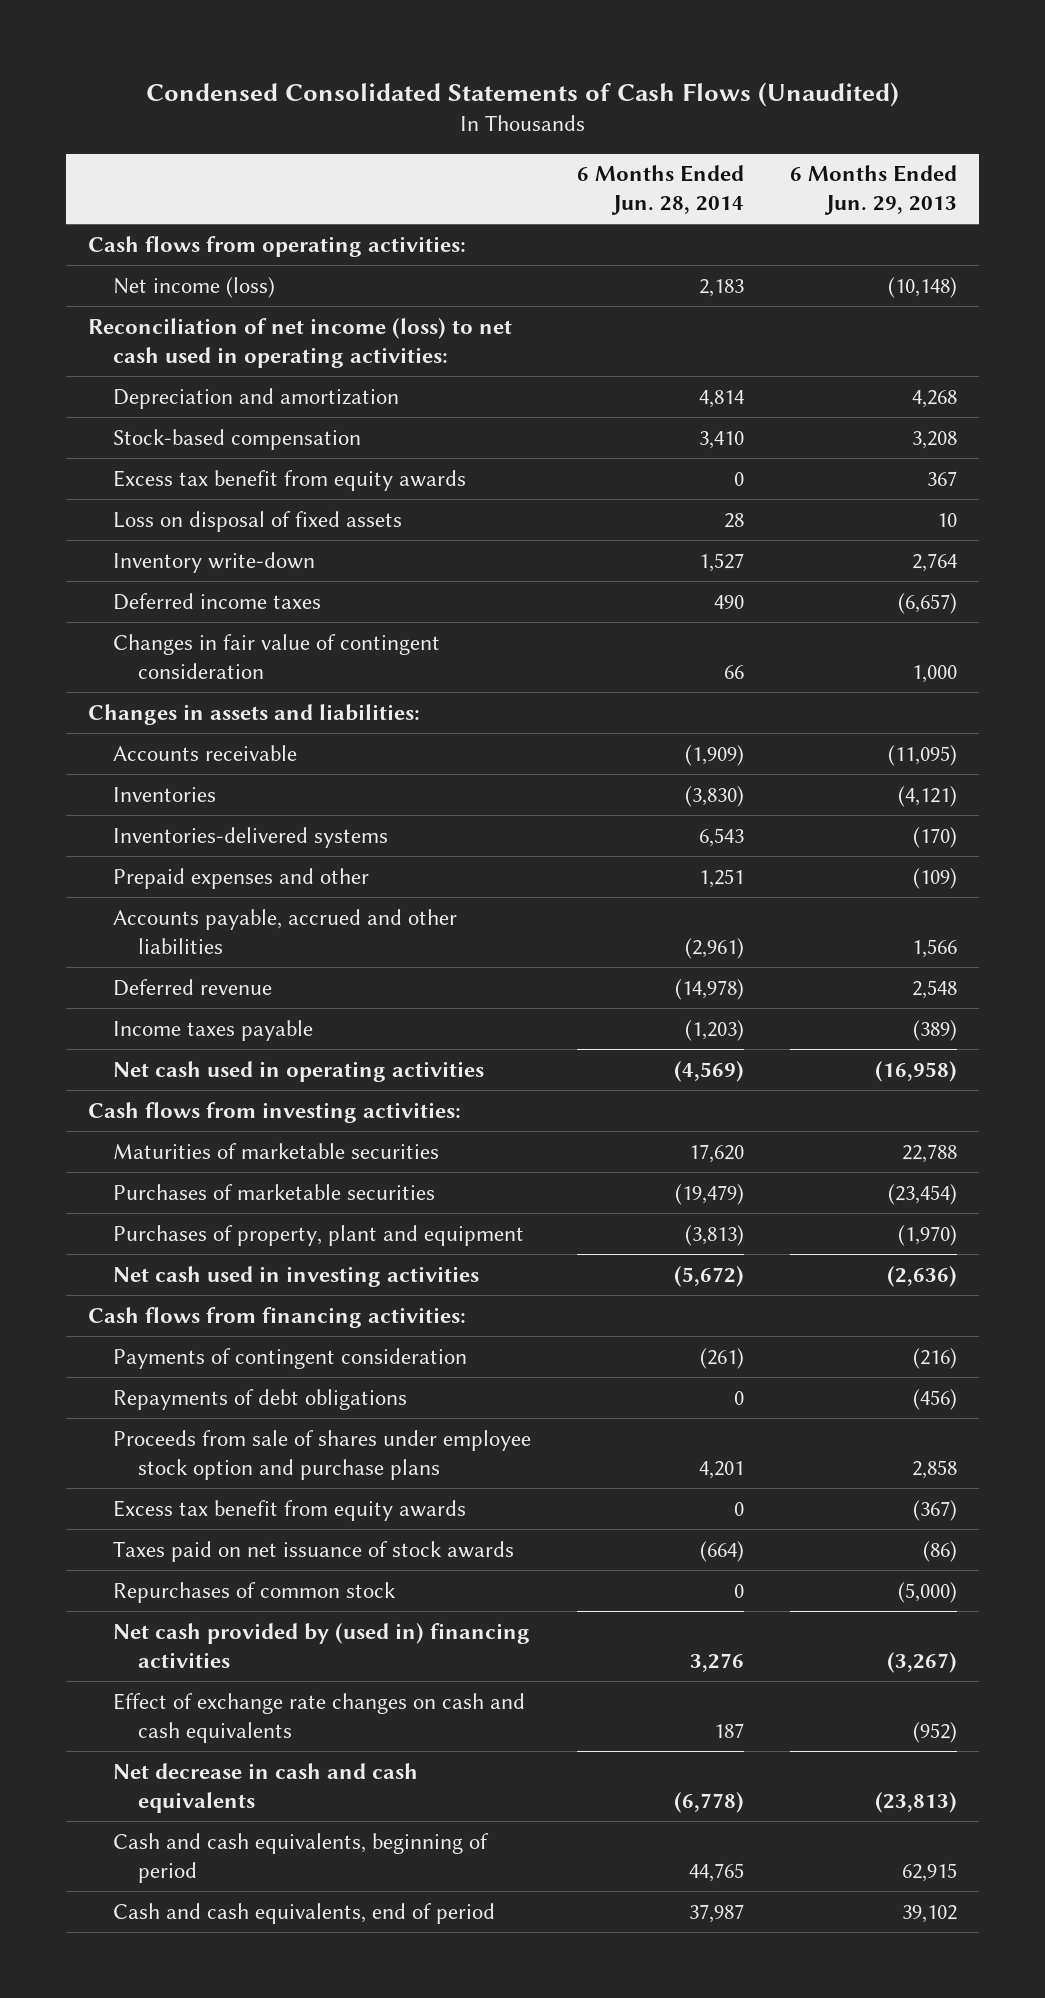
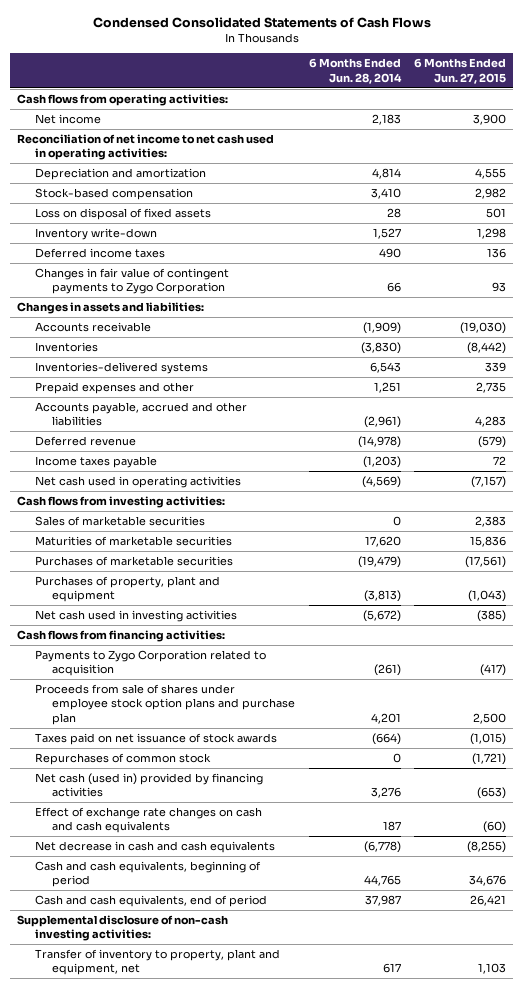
[145,81,899,107] Condensed Consolidated Statements of Cash Flows (Unaudited) -> [92,17,431,29] Condensed Consolidated Statements of Cash Flows
[789,165,957,216] 6 Months Ended Jun. 29, 2013 -> none
none -> [414,58,507,84] 6 Months Ended Jun. 27, 2015
[113,276,276,298] Net income (loss) -> [34,113,101,124] Net income
[88,317,513,368] Reconciliation of net income (loss) to net cash used in operating activities: -> [16,133,274,161] Reconciliation of net income to net cash used in operating activities:
[113,469,467,491] Excess tax benefit from equity awards -> none
[113,633,441,679] Changes in fair value of contingent consideration -> [34,267,229,295] Changes in fair value of contingent payments to Zygo Corporation
none -> [34,515,205,526] Sales of marketable securities
[113,1388,408,1410] Repayments of debt obligations -> none
[113,1499,467,1521] Excess tax benefit from equity awards -> none
[113,1347,468,1369] Payments of contingent consideration -> [34,649,266,677] Payments to Zygo Corporation related to acquisition
[113,1429,532,1480] Proceeds from sale of shares under employee stock option and purchase plans -> [34,683,296,725] Proceeds from sale of shares under employee stock option plans and purchase plan
[113,1622,531,1668] Net cash provided by (used in) financing activities -> [34,772,263,798] Net cash (used in) provided by financing activities
none -> [16,914,228,942] Supplemental disclosure of non-cash investing activities:
none -> [34,948,280,976] Transfer of inventory to property, plant and equipment, net

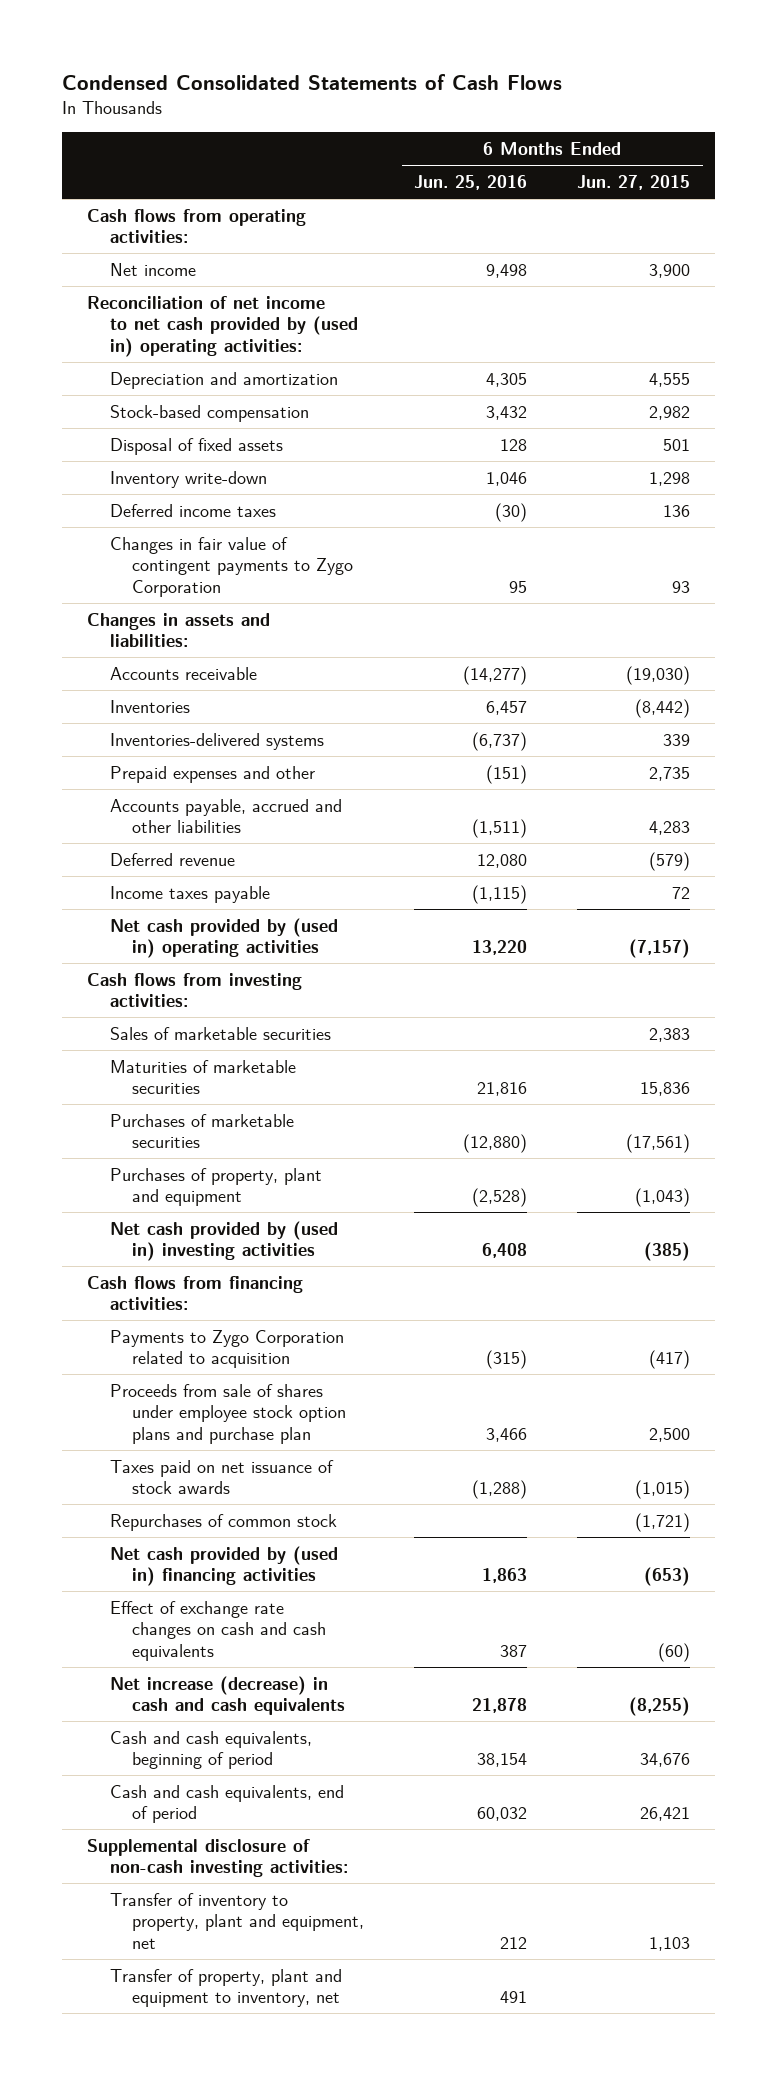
[308,58,402,84] 6 Months Ended Jun. 28, 2014 -> none
none -> [414,174,528,190] Jun. 25, 2016
[16,133,274,161] Reconciliation of net income to net cash used in operating activities: -> [87,295,358,357] Reconciliation of net income to net cash provided by (used in) operating activities:
[34,207,211,220] Loss on disposal of fixed assets -> [109,437,283,455] Disposal of fixed assets
[34,475,241,488] Net cash used in operating activities -> [109,917,338,959] Net cash provided by (used in) operating activities
[34,609,237,622] Net cash used in investing activities -> [109,1220,338,1262] Net cash provided by (used in) investing activities
[34,772,263,798] Net cash (used in) provided by financing activities -> [109,1545,338,1587] Net cash provided by (used in) financing activities
[34,840,275,853] Net decrease in cash and cash equivalents -> [109,1675,346,1716] Net increase (decrease) in cash and cash equivalents
none -> [109,1968,342,2008] Transfer of property, plant and equipment to inventory, net

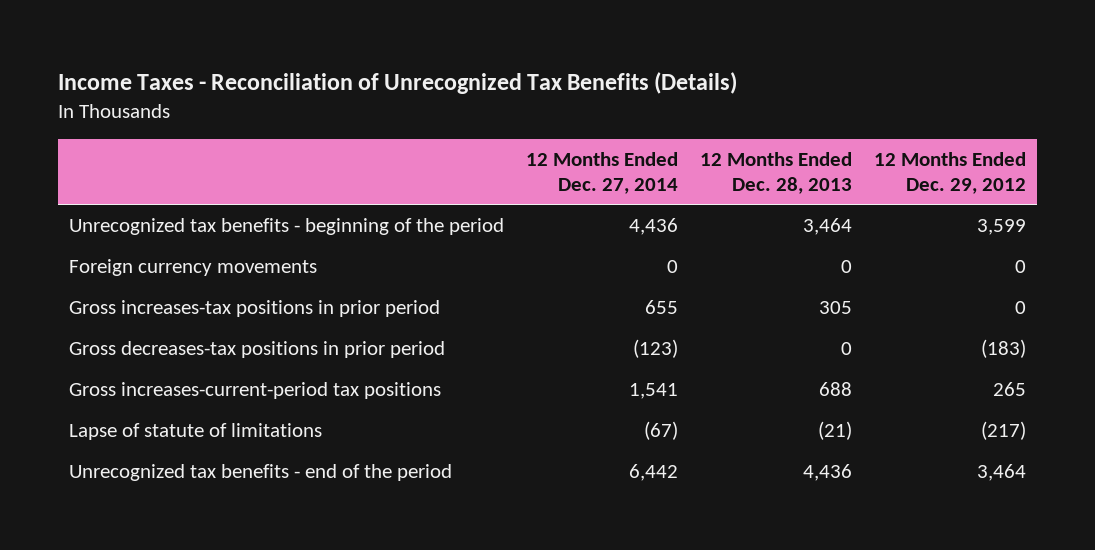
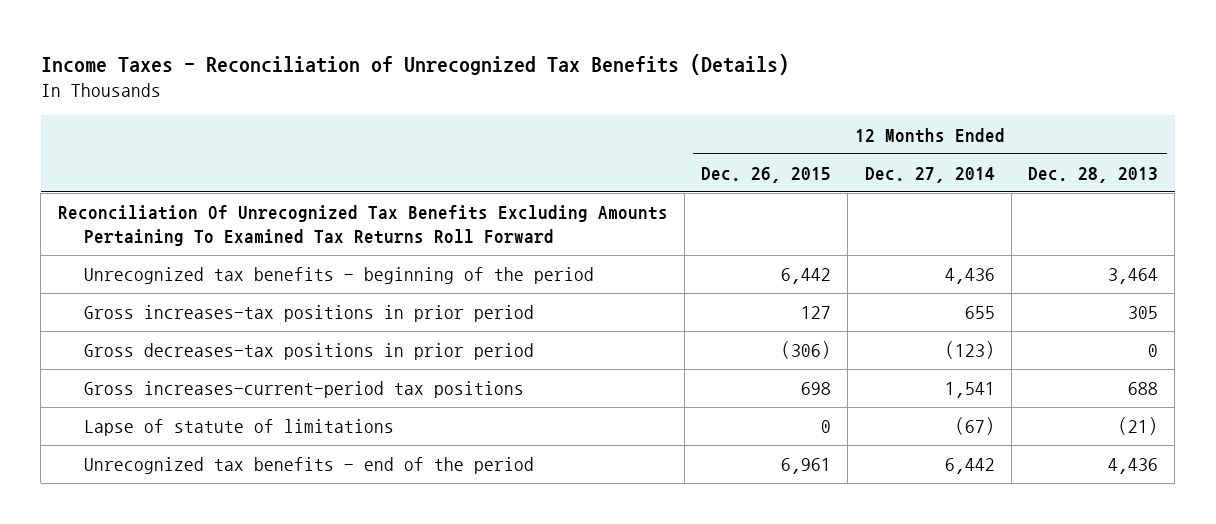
[874,152,1027,194] 12 Months Ended Dec. 29, 2012 -> none
none -> [701,166,832,183] Dec. 26, 2015
none -> [57,205,668,247] Reconciliation Of Unrecognized Tax Benefits Excluding Amounts Pertaining To Examined Tax Returns Roll Forward
[68,259,317,277] Foreign currency movements -> none

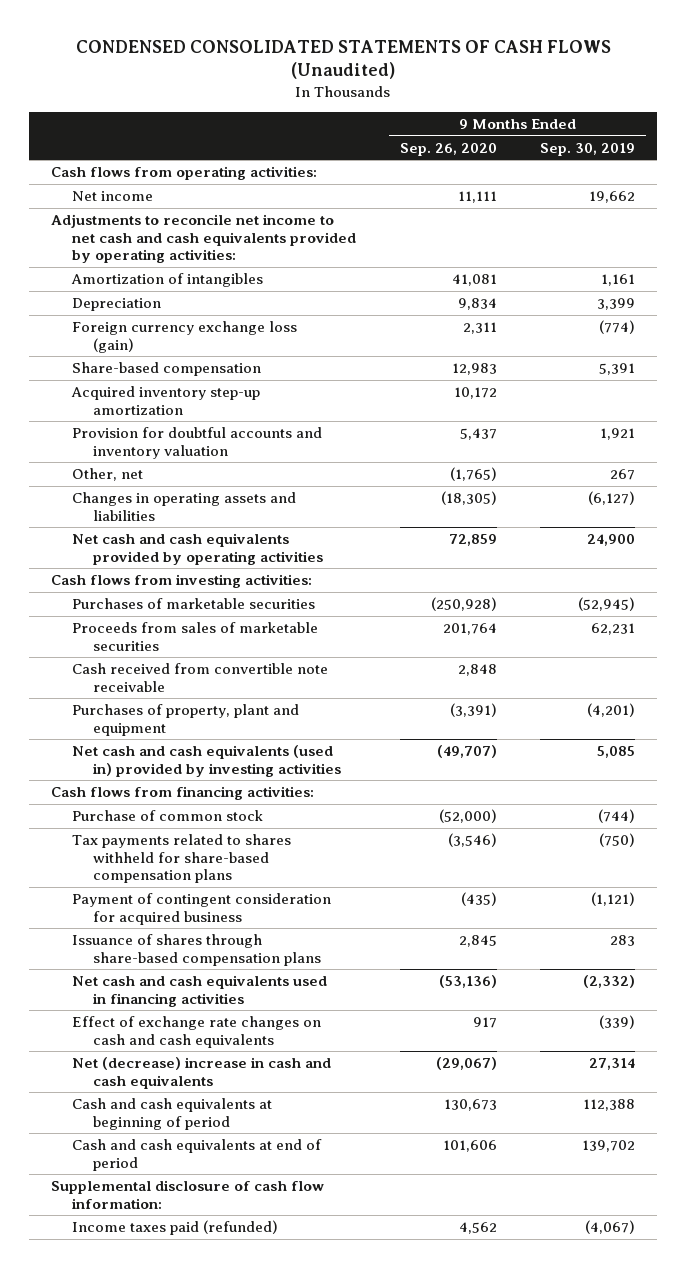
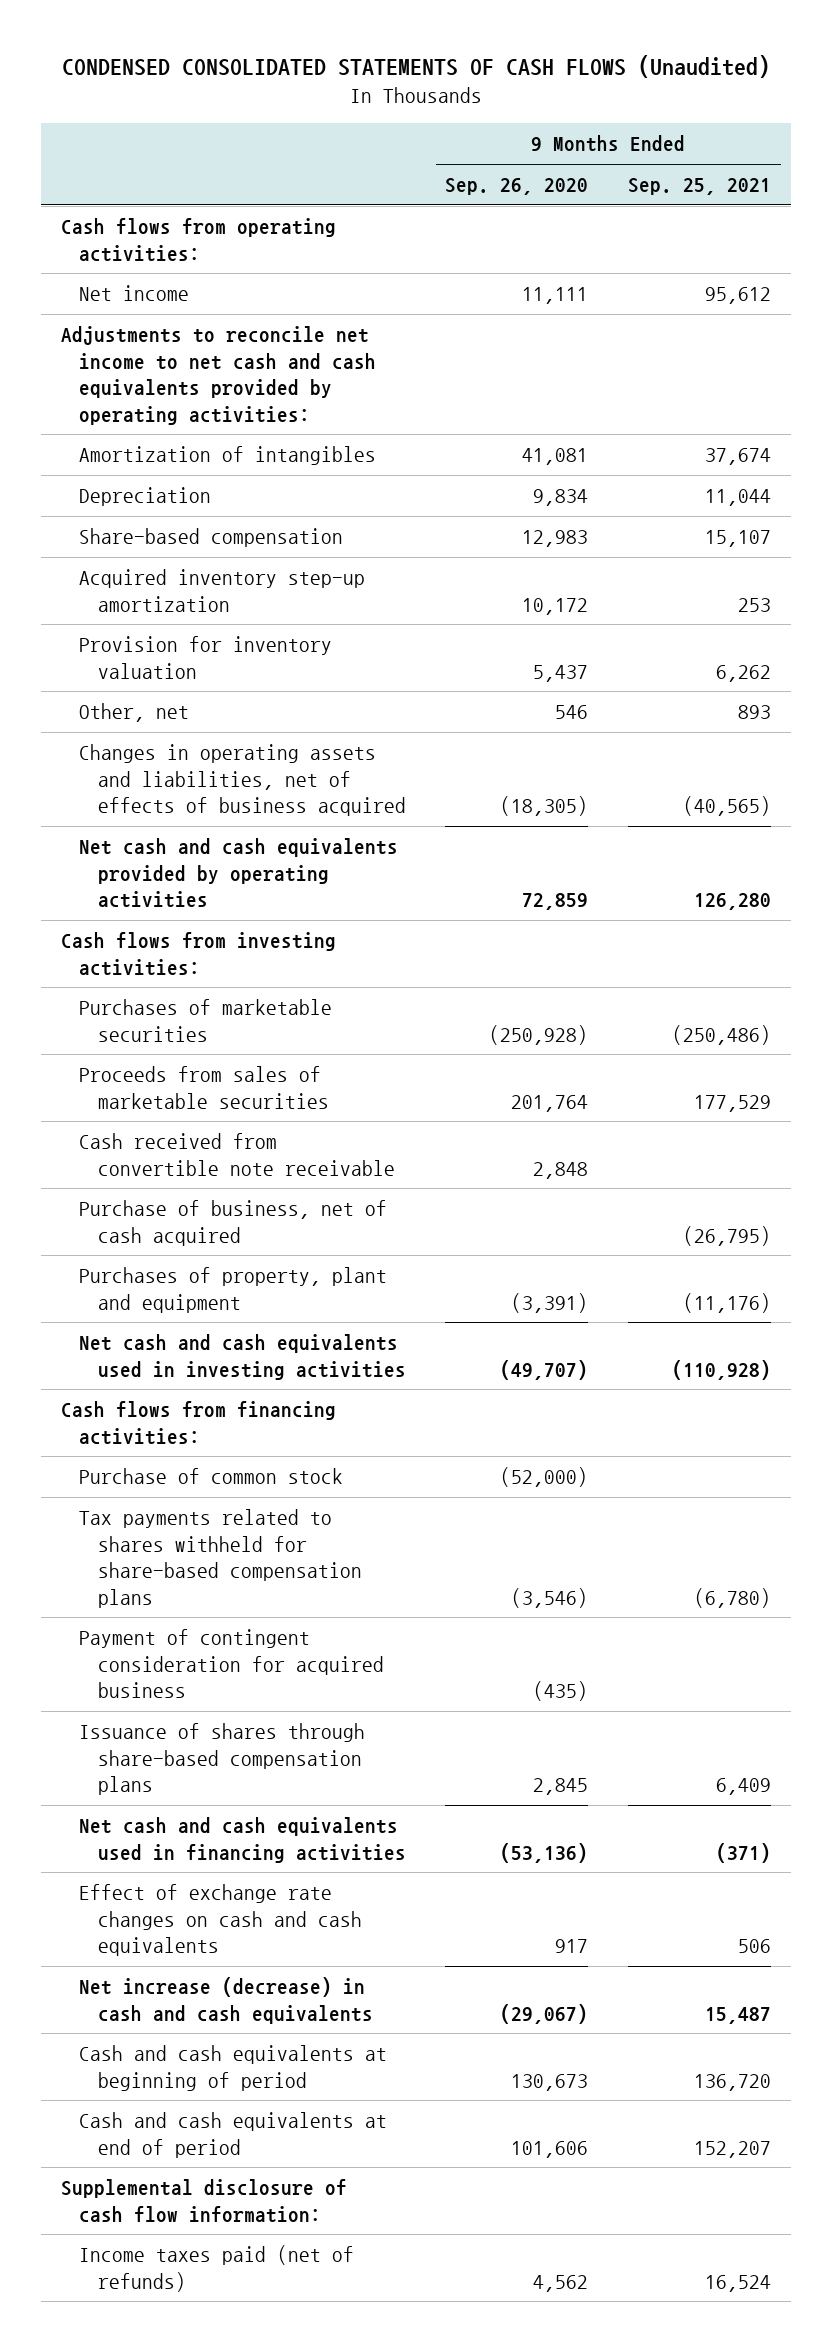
[540,142,636,156] Sep. 30, 2019 -> none
none -> [627,178,771,196] Sep. 25, 2021
[71,321,297,353] Foreign currency exchange loss (gain) -> none
[71,427,322,459] Provision for doubtful accounts and inventory valuation -> [79,636,333,679] Provision for inventory valuation
[449,467,497,482] (1,765) -> [555,705,589,720] 546
[71,492,296,521] Changes in operating assets and liabilities -> [79,744,407,817] Changes in operating assets and liabilities, net of effects of business acquired
none -> [79,1200,388,1246] Purchase of business, net of cash acquired
[71,745,341,777] Net cash and cash equivalents (used in) provided by investing activities -> [79,1334,407,1380] Net cash and cash equivalents used in investing activities
[71,1057,331,1089] Net (decrease) increase in cash and cash equivalents -> [79,1977,374,2024] Net increase (decrease) in cash and cash equivalents
[71,1220,278,1236] Income taxes paid (refunded) -> [79,2245,355,2292] Income taxes paid (net of refunds)

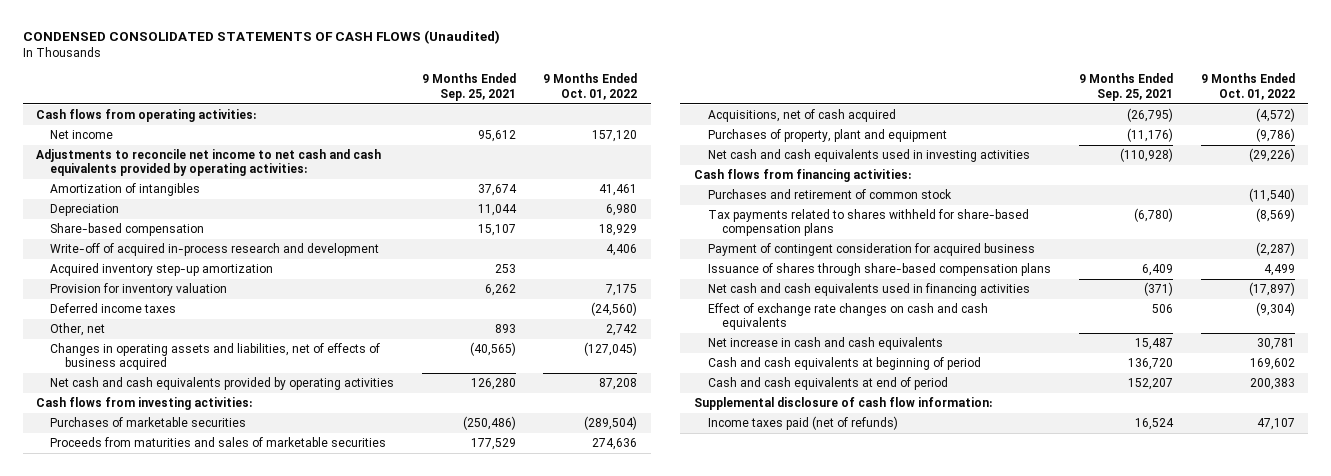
[445,178,589,196] Sep. 26, 2020 -> none
none -> [542,73,637,100] 9 Months Ended Oct. 01, 2022
none -> [50,243,380,257] Write-off of acquired in-process research and development
none -> [50,303,177,314] Deferred income taxes
[79,1133,396,1176] Cash received from convertible note receivable -> none
[79,1066,330,1109] Proceeds from sales of marketable securities -> [50,437,387,448] Proceeds from maturities and sales of marketable securities
[79,1200,388,1246] Purchase of business, net of cash acquired -> [708,109,897,123] Acquisitions, net of cash acquired
[79,1468,344,1485] Purchase of common stock -> [708,189,953,200] Purchases and retirement of common stock
[79,1977,374,2024] Net increase (decrease) in cash and cash equivalents -> [708,337,944,351] Net increase in cash and cash equivalents

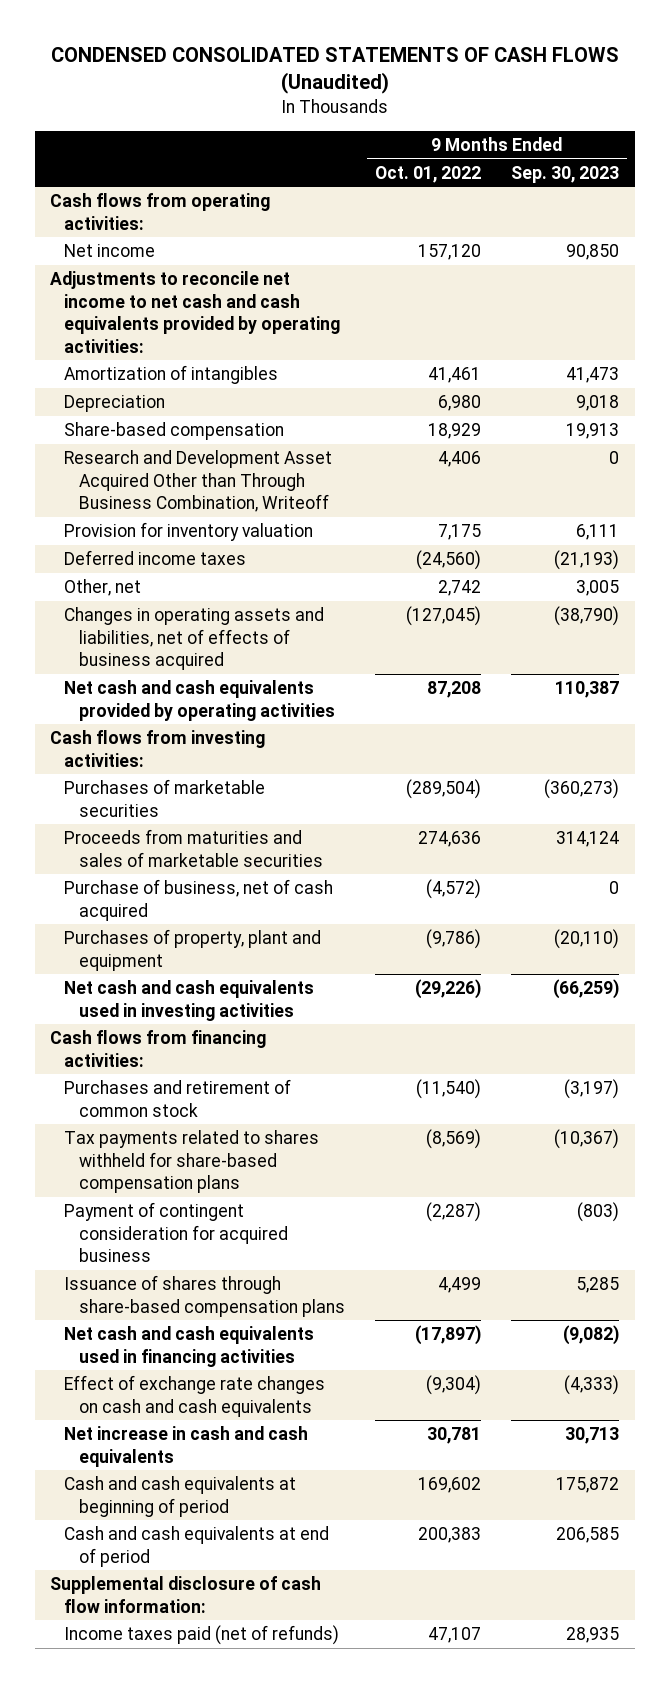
[421,73,516,101] 9 Months Ended Sep. 25, 2021 -> none
none -> [511,165,620,183] Sep. 30, 2023
[50,263,274,277] Acquired inventory step-up amortization -> none
[50,243,380,257] Write-off of acquired in-process research and development -> [64,450,333,513] Research and Development Asset Acquired Other than Through Business Combination, Writeoff
[708,109,897,123] Acquisitions, net of cash acquired -> [64,879,334,921] Purchase of business, net of cash acquired

